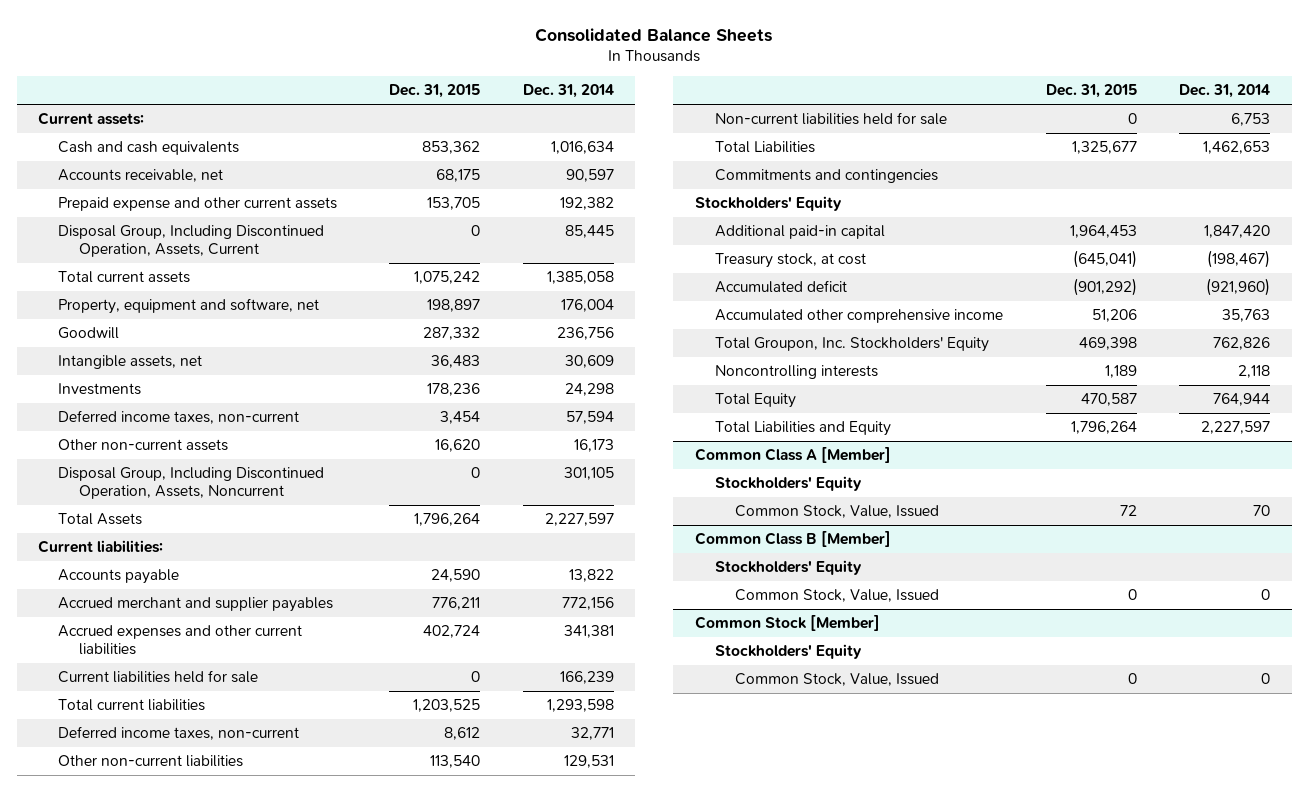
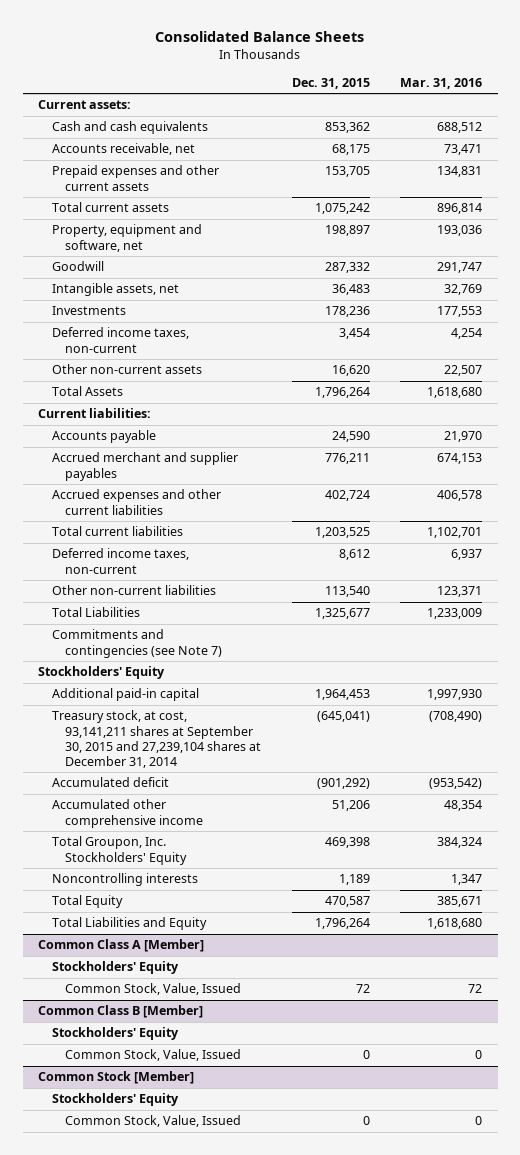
[522,84,614,99] Dec. 31, 2014 -> none
none -> [400,77,483,89] Mar. 31, 2016
[58,224,325,257] Disposal Group, Including Discontinued Operation, Assets, Current -> none
[58,196,338,211] Prepaid expense and other current assets -> [51,165,219,191] Prepaid expenses and other current assets
[58,466,325,499] Disposal Group, Including Discontinued Operation, Assets, Noncurrent -> none
[58,669,259,683] Current liabilities held for sale -> none
[715,111,948,125] Non-current liabilities held for sale -> none
[715,168,939,183] Commitments and contingencies -> [51,629,223,658] Commitments and contingencies (see Note 7)
[715,252,867,268] Treasury stock, at cost -> [51,710,262,769] Treasury stock, at cost, 93,141,211 shares at September 30, 2015 and 27,239,104 shares at December 31, 2014

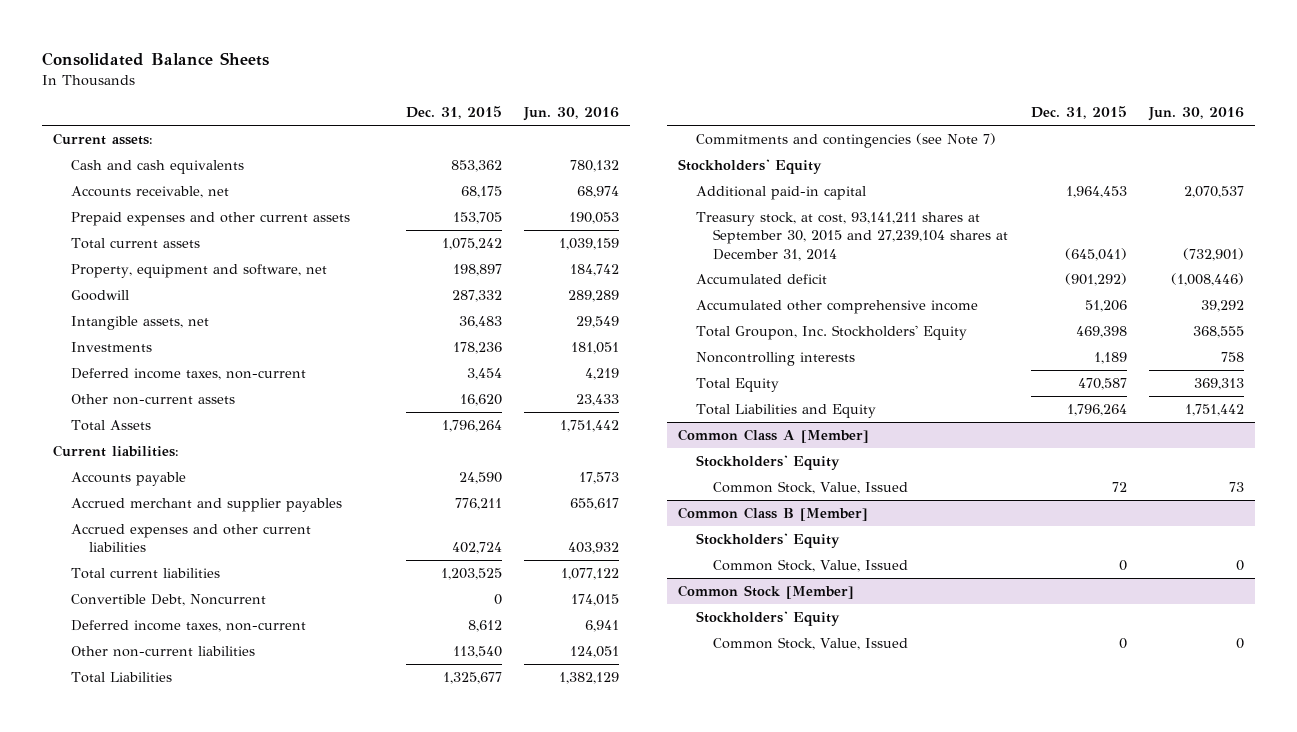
[400,77,483,89] Mar. 31, 2016 -> none
none -> [522,107,619,122] Jun. 30, 2016
none -> [70,593,266,606] Convertible Debt, Noncurrent

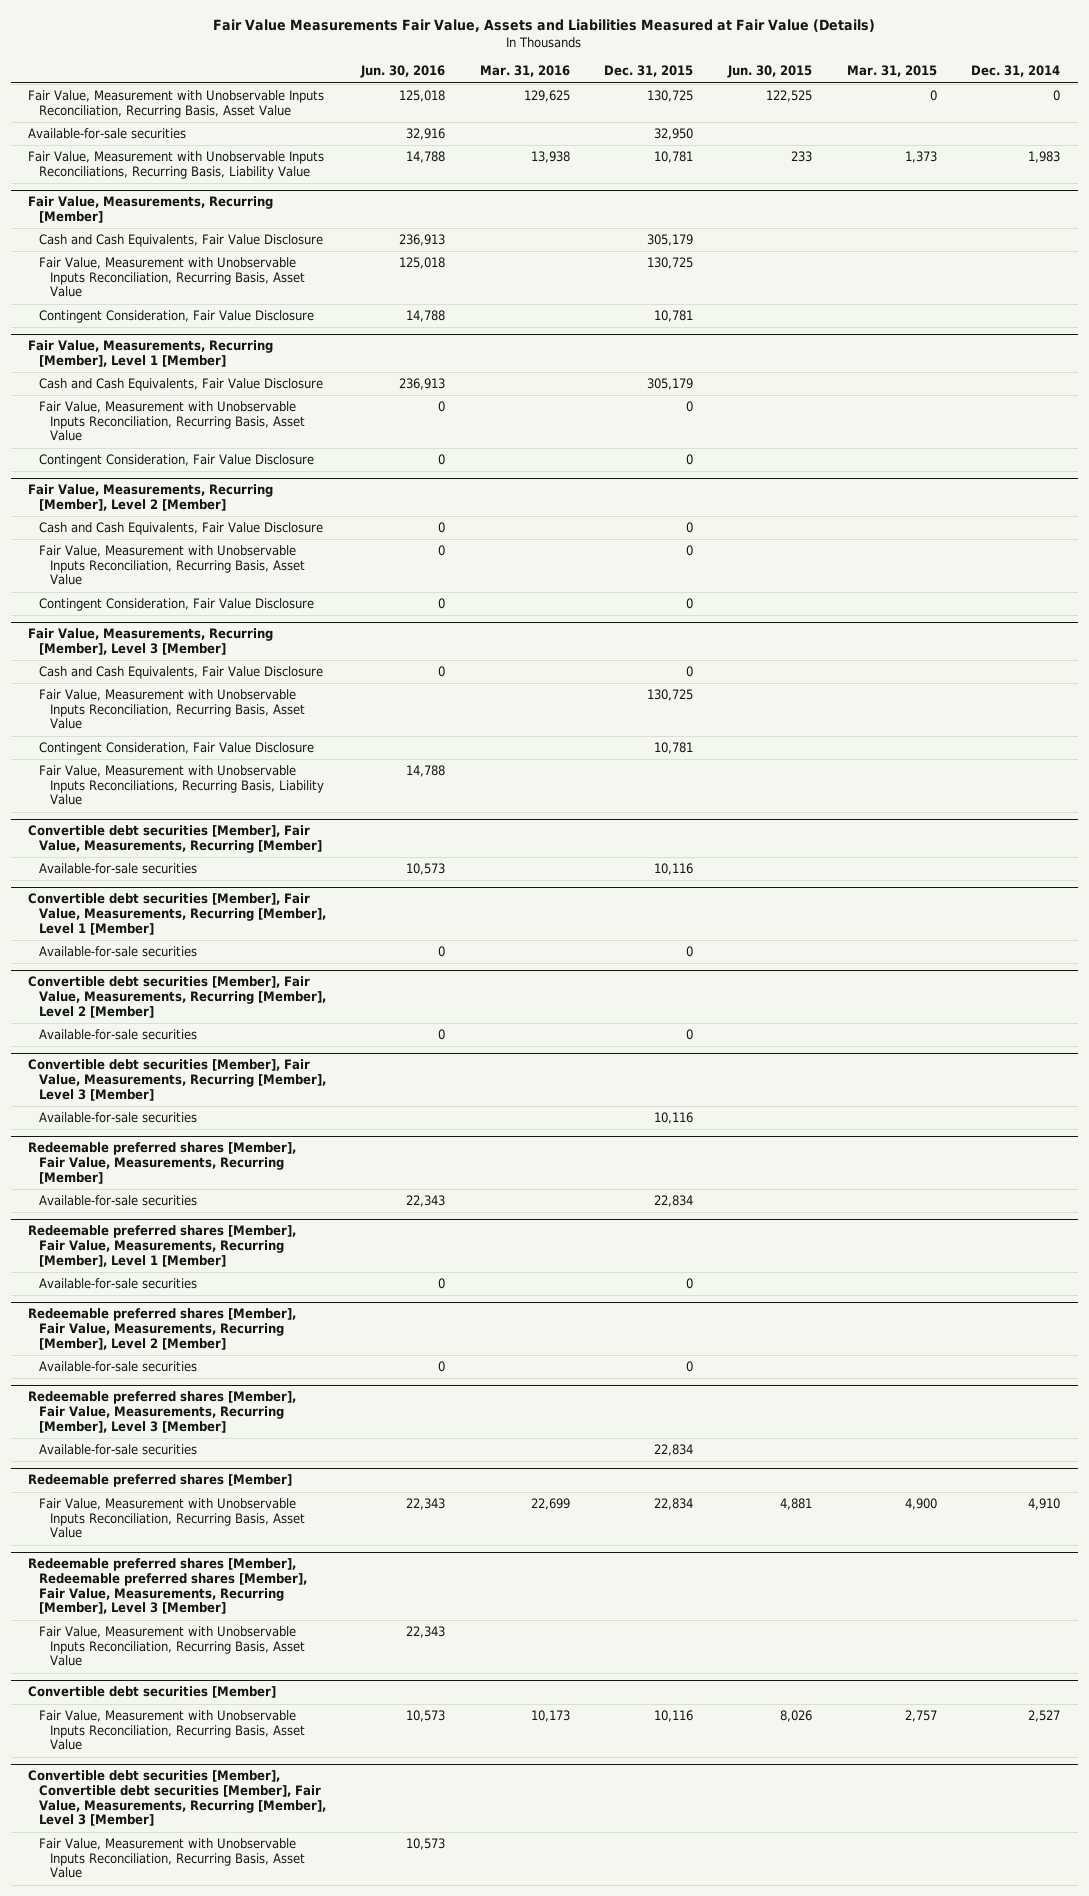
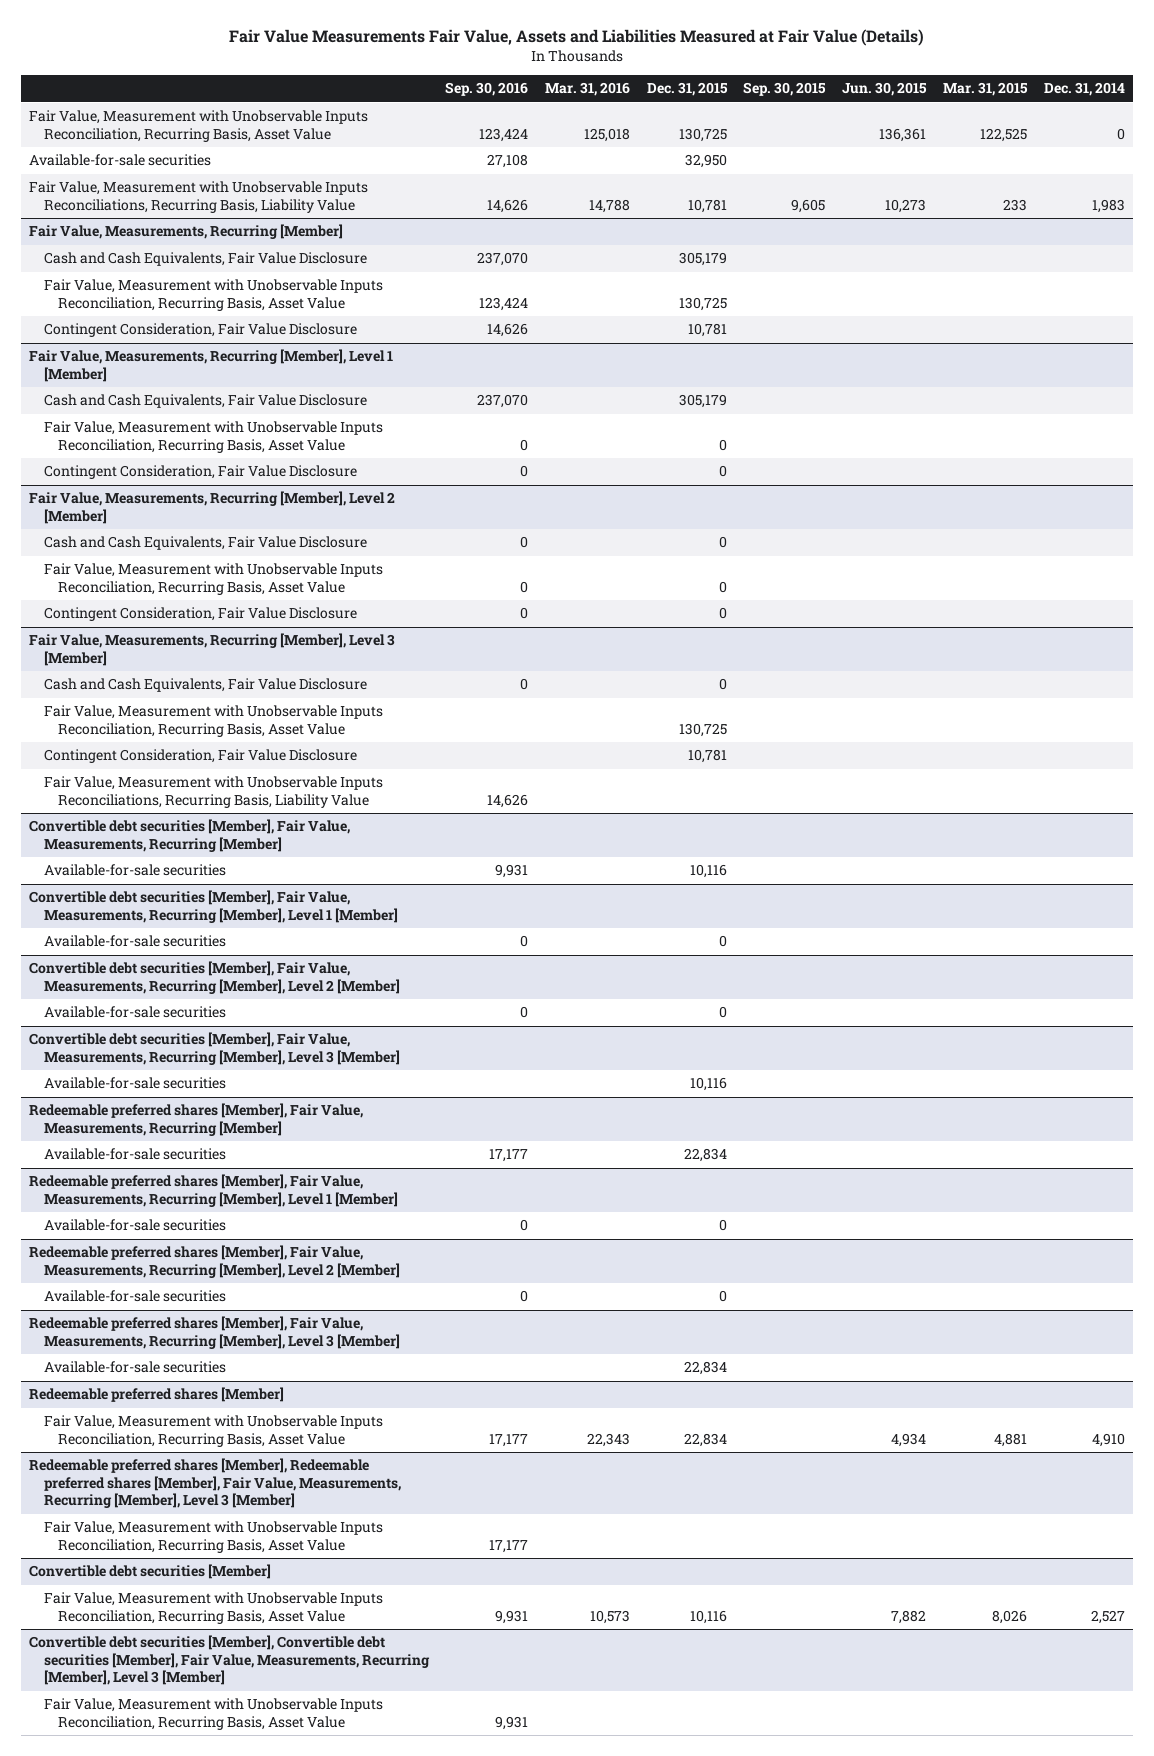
[360,65,446,79] Jun. 30, 2016 -> none
none -> [445,82,529,97] Sep. 30, 2016
none -> [743,82,827,97] Sep. 30, 2015
[523,90,570,103] 129,625 -> [584,127,631,142] 125,018
[766,90,813,103] 122,525 -> [879,127,927,142] 136,361
[929,90,937,102] 0 -> [979,127,1027,142] 122,525
[530,151,570,164] 13,938 -> [589,198,631,213] 14,788
[791,151,813,163] 233 -> [885,198,927,213] 10,273
[904,151,937,164] 1,373 -> [1002,198,1027,211] 233
[530,1498,570,1511] 22,699 -> [587,1432,631,1447] 22,343
[780,1498,813,1511] 4,881 -> [891,1432,927,1447] 4,934
[904,1498,937,1511] 4,900 -> [993,1432,1027,1447] 4,881
[530,1710,570,1723] 10,173 -> [590,1609,631,1624] 10,573
[780,1710,813,1723] 8,026 -> [891,1609,927,1624] 7,882
[904,1710,937,1723] 2,757 -> [991,1609,1027,1624] 8,026

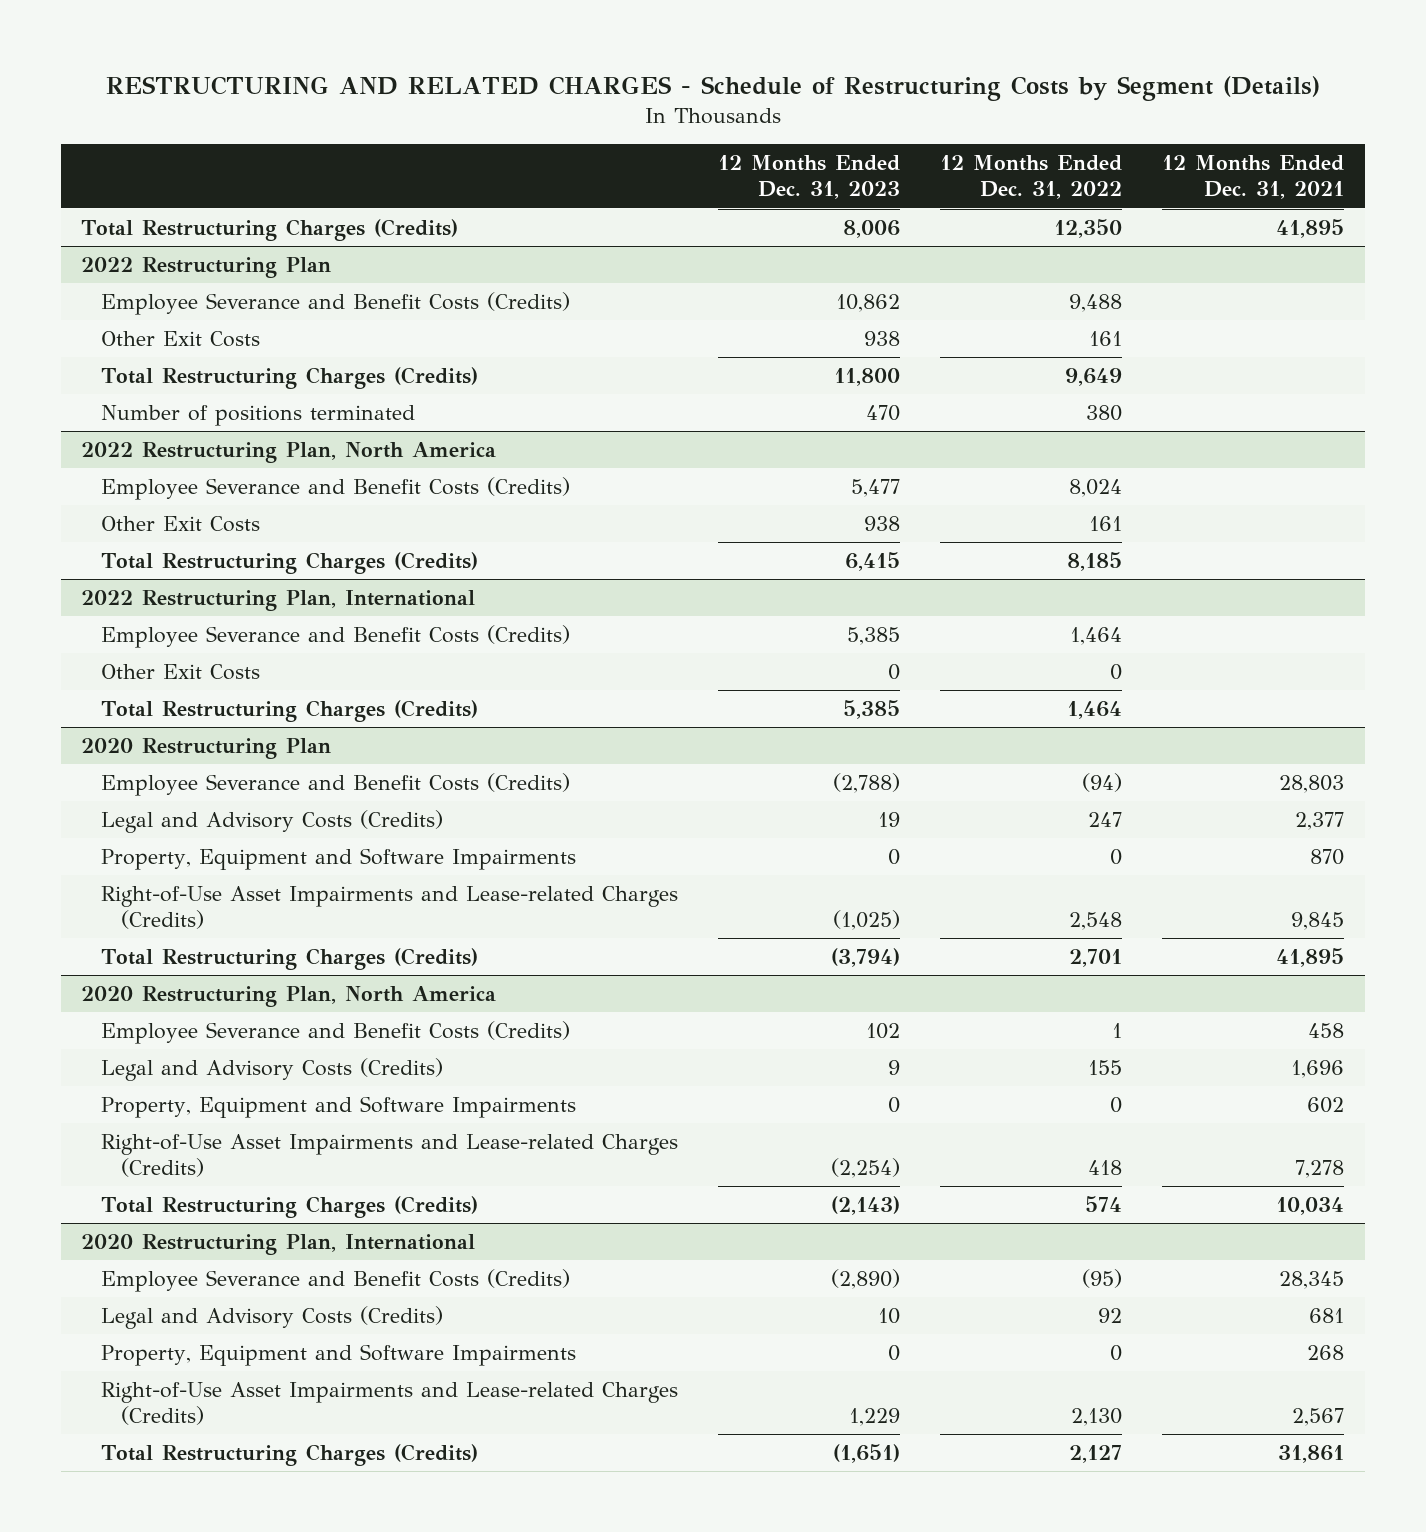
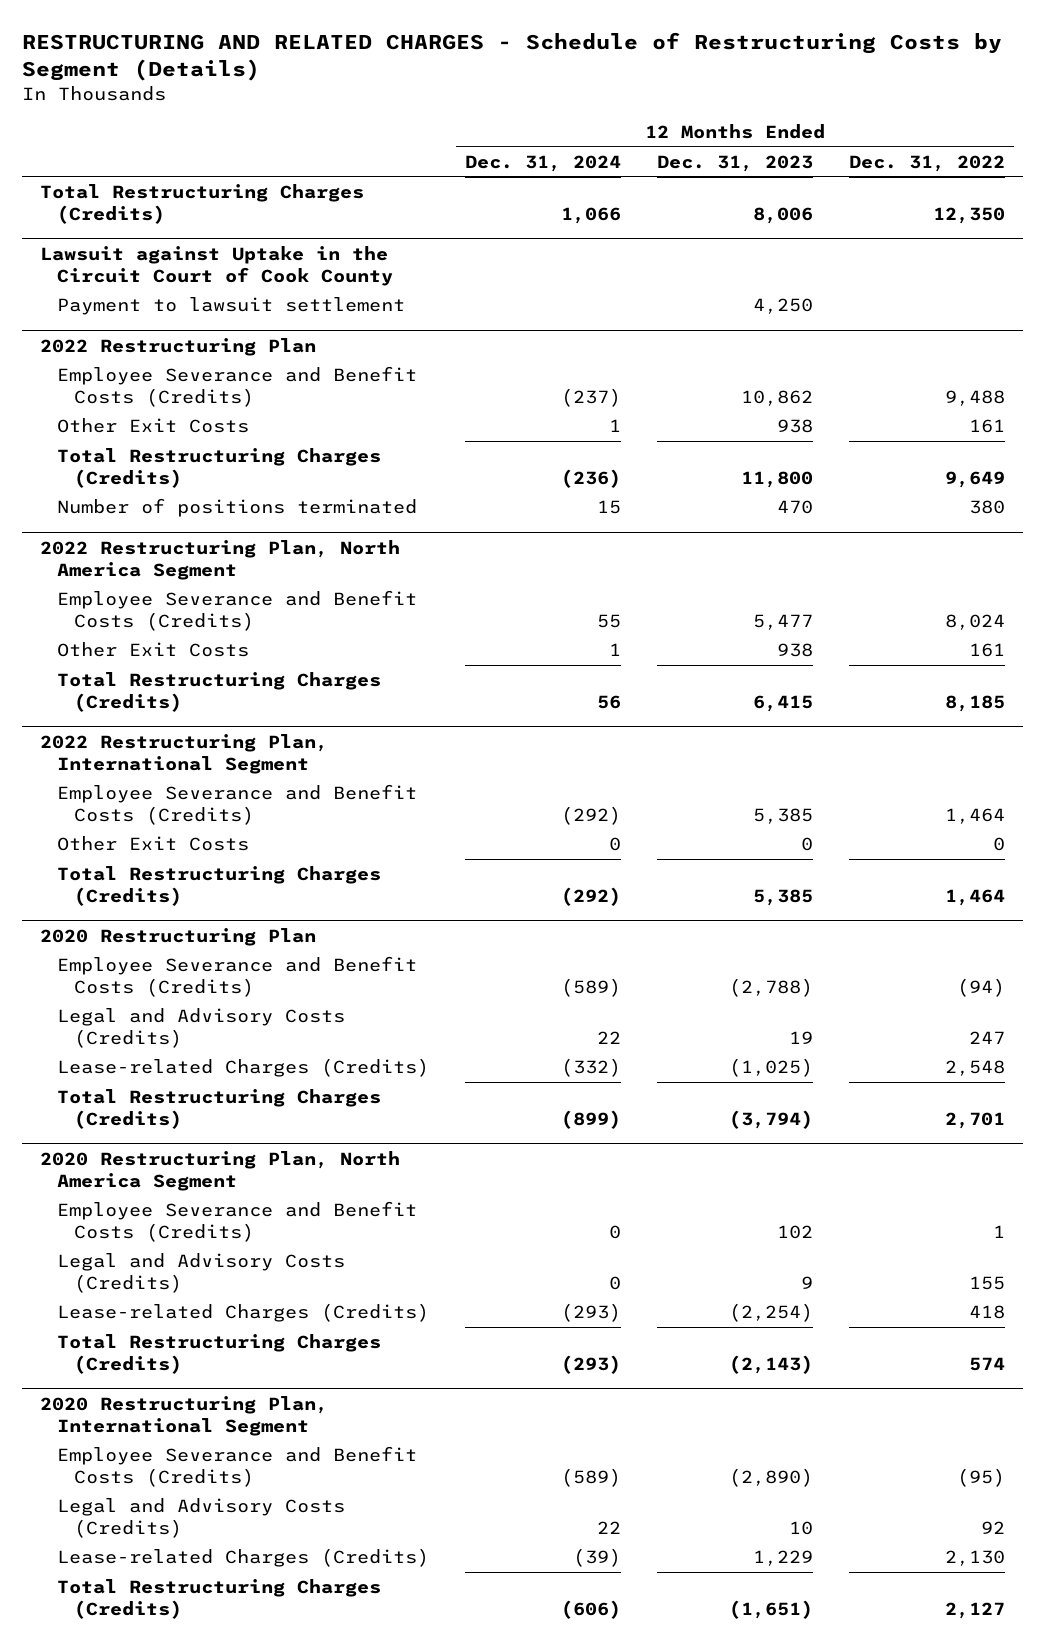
[1162,155,1345,200] 12 Months Ended Dec. 31, 2021 -> none
none -> [465,154,622,172] Dec. 31, 2024
none -> [40,245,394,286] Lawsuit against Uptake in the Circuit Court of Cook County
none -> [57,296,406,315] Payment to lawsuit settlement
[81,442,497,464] 2022 Restructuring Plan, North America -> [40,539,401,580] 2022 Restructuring Plan, North America Segment
[81,590,476,612] 2022 Restructuring Plan, International -> [40,733,329,774] 2022 Restructuring Plan, International Segment
[100,848,576,871] Property, Equipment and Software Impairments -> none
[100,886,678,930] Right-of-Use Asset Impairments and Lease-related Charges (Credits) -> [57,1057,430,1077] Lease-related Charges (Credits)
[81,986,497,1008] 2020 Restructuring Plan, North America -> [40,1150,401,1191] 2020 Restructuring Plan, North America Segment
[100,1096,576,1119] Property, Equipment and Software Impairments -> none
[100,1134,678,1178] Right-of-Use Asset Impairments and Lease-related Charges (Credits) -> [57,1302,430,1322] Lease-related Charges (Credits)
[81,1234,476,1256] 2020 Restructuring Plan, International -> [40,1395,329,1436] 2020 Restructuring Plan, International Segment
[100,1344,576,1367] Property, Equipment and Software Impairments -> none
[100,1382,678,1426] Right-of-Use Asset Impairments and Lease-related Charges (Credits) -> [57,1547,430,1567] Lease-related Charges (Credits)

